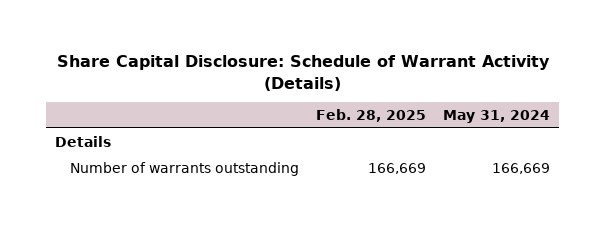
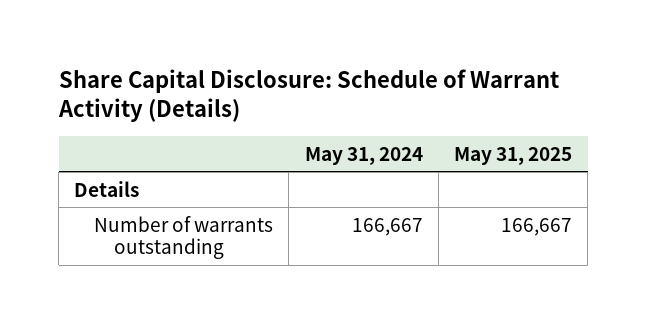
[316,108,427,122] Feb. 28, 2025 -> none
none -> [453,146,572,165] May 31, 2025
[492,162,551,174] 166,669 -> [351,217,423,236] 166,667

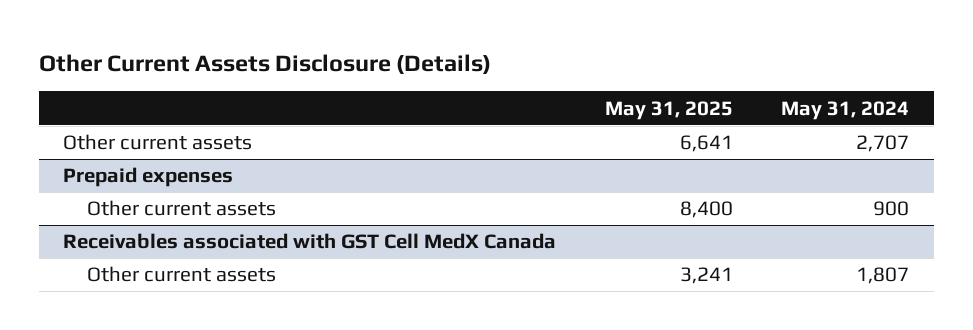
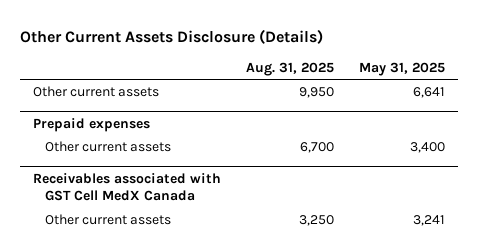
[781,100,910,120] May 31, 2024 -> none
none -> [245,62,334,77] Aug. 31, 2025
[679,201,733,219] 8,400 -> [409,142,445,154] 3,400

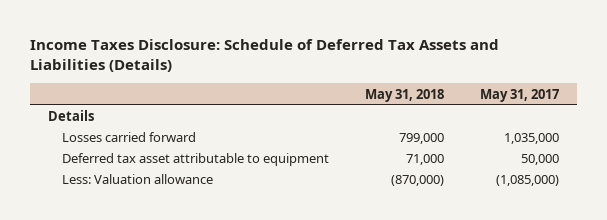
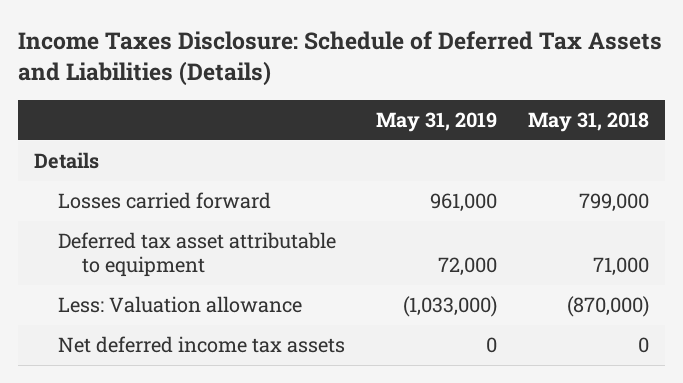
[480,88,560,102] May 31, 2017 -> none
none -> [376,112,498,133] May 31, 2019
none -> [57,336,345,354] Net deferred income tax assets

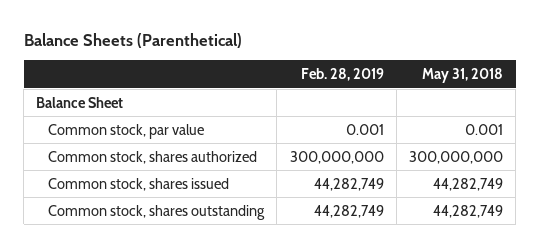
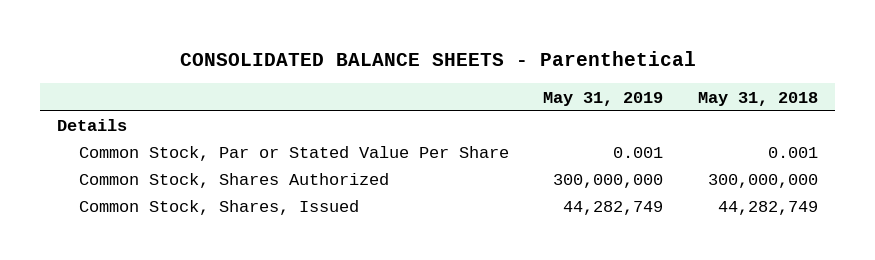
[23,32,242,48] Balance Sheets (Parenthetical) -> [179,51,696,67] CONSOLIDATED BALANCE SHEETS - Parenthetical
[300,67,384,81] Feb. 28, 2019 -> none
none -> [543,91,664,106] May 31, 2019
[36,96,124,108] Balance Sheet -> none
[48,204,266,220] Common stock, shares outstanding -> none
none -> [57,119,128,132] Details
[48,123,205,139] Common stock, par value -> [78,146,509,162] Common Stock, Par or Stated Value Per Share
[48,150,258,164] Common stock, shares authorized -> [78,173,389,189] Common Stock, Shares Authorized
[48,177,230,191] Common stock, shares issued -> [78,200,359,216] Common Stock, Shares, Issued

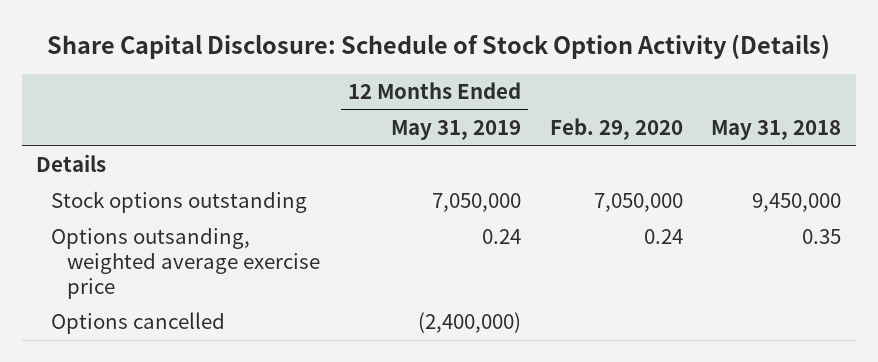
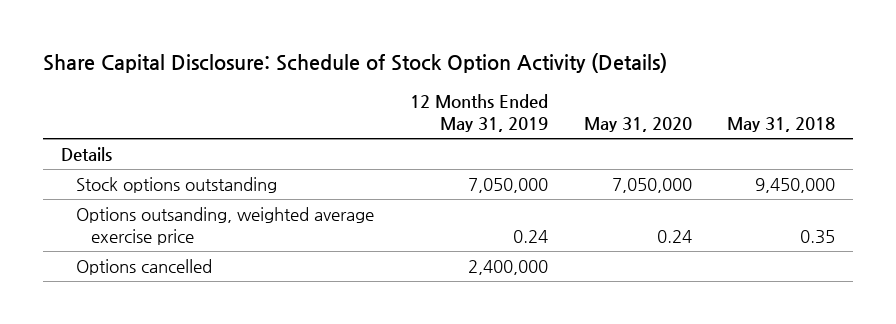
[549,118,683,141] Feb. 29, 2020 -> none
none -> [583,117,692,133] May 31, 2020
[418,312,522,334] (2,400,000) -> [467,260,548,276] 2,400,000

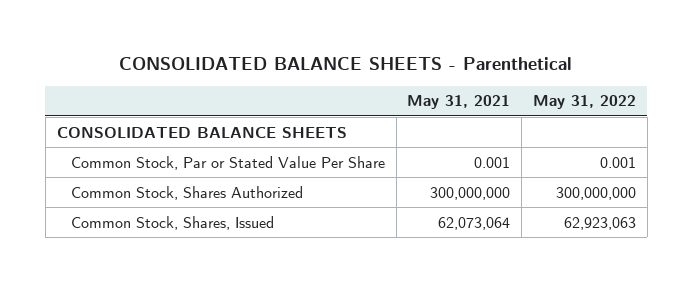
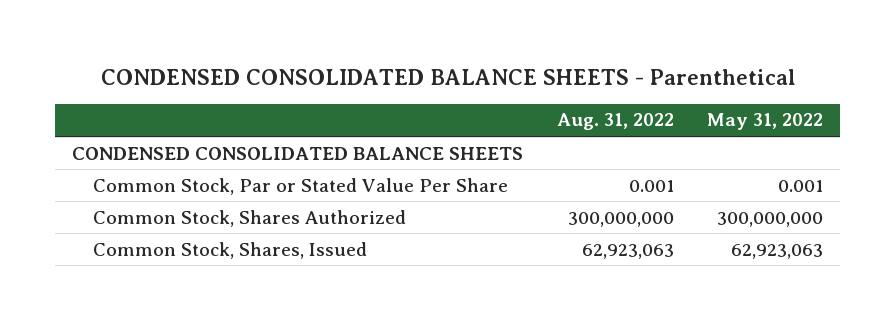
[119,56,573,70] CONSOLIDATED BALANCE SHEETS - Parenthetical -> [100,68,796,85] CONDENSED CONSOLIDATED BALANCE SHEETS - Parenthetical
[407,95,511,110] May 31, 2021 -> none
none -> [556,113,674,131] Aug. 31, 2022
[56,126,347,138] CONSOLIDATED BALANCE SHEETS -> [72,146,524,160] CONDENSED CONSOLIDATED BALANCE SHEETS

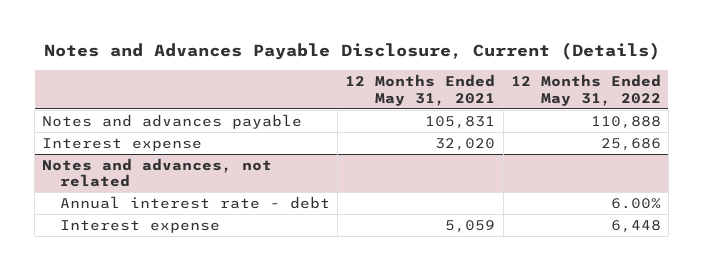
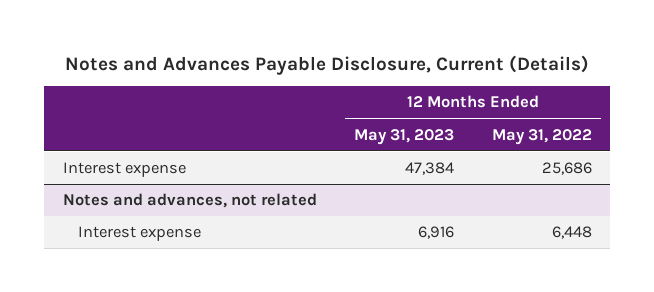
[345,74,496,106] 12 Months Ended May 31, 2021 -> none
none -> [354,128,455,145] May 31, 2023
[42,113,303,129] Notes and advances payable -> none
[60,195,331,209] Annual interest rate - debt -> none

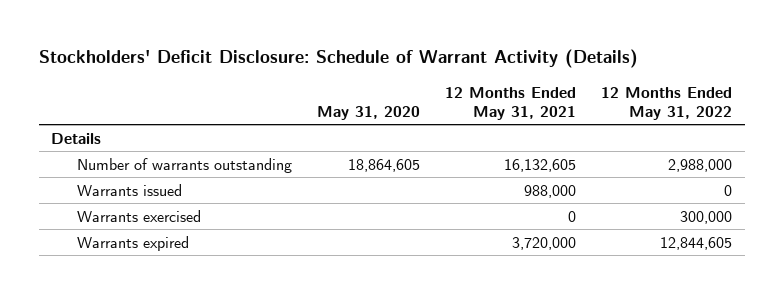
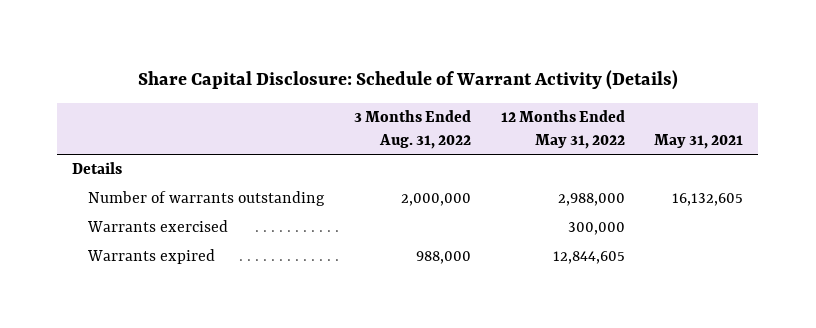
[38,49,638,69] Stockholders' Deficit Disclosure: Schedule of Warrant Activity (Details) -> [137,69,678,90] Share Capital Disclosure: Schedule of Warrant Activity (Details)
[316,105,420,120] May 31, 2020 -> none
[445,86,577,120] 12 Months Ended May 31, 2021 -> none
none -> [353,110,471,149] 3 Months Ended Aug. 31, 2022
none -> [654,133,744,149] May 31, 2021
[76,183,182,196] Warrants issued -> none

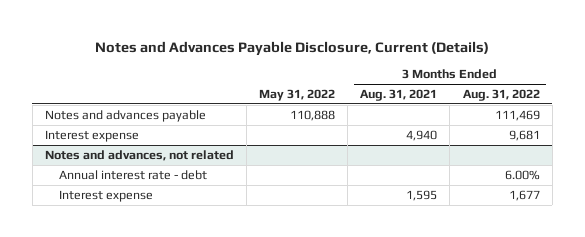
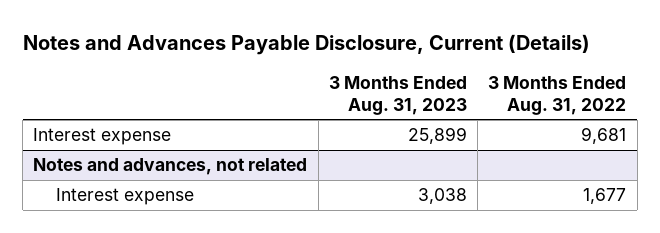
[259,89,336,102] May 31, 2022 -> none
[360,89,438,102] Aug. 31, 2021 -> none
none -> [328,75,467,115] 3 Months Ended Aug. 31, 2023
[45,109,207,122] Notes and advances payable -> none
[59,169,208,180] Annual interest rate - debt -> none

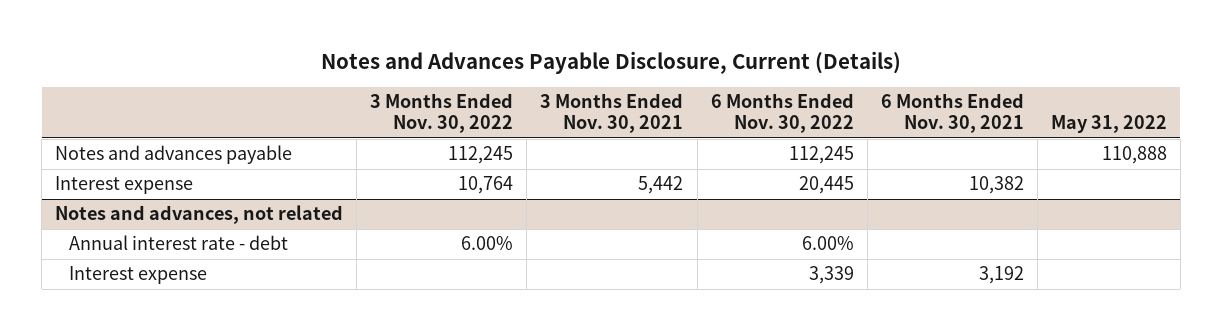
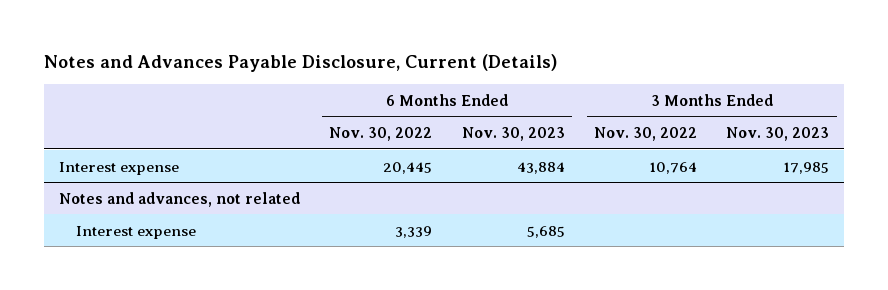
[540,93,684,134] 3 Months Ended Nov. 30, 2021 -> none
[880,93,1024,134] 6 Months Ended Nov. 30, 2021 -> none
[1050,115,1167,134] May 31, 2022 -> none
none -> [461,126,565,141] Nov. 30, 2023
none -> [726,126,830,141] Nov. 30, 2023
[55,145,293,165] Notes and advances payable -> none
[68,235,288,251] Annual interest rate - debt -> none

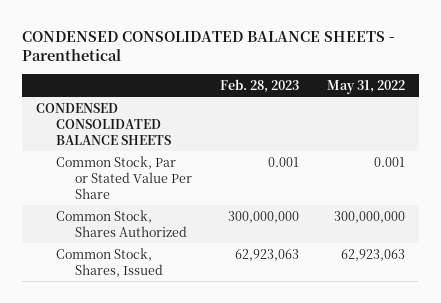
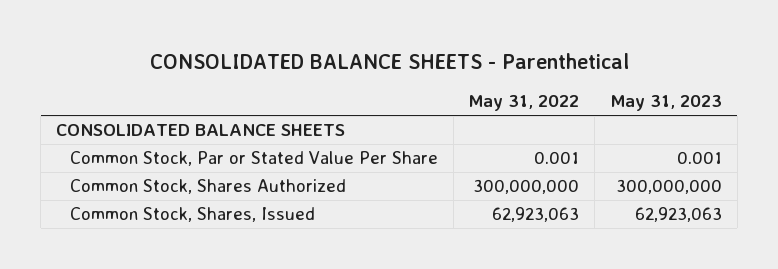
[22,30,395,62] CONDENSED CONSOLIDATED BALANCE SHEETS - Parenthetical -> [149,52,629,69] CONSOLIDATED BALANCE SHEETS - Parenthetical
[219,78,299,93] Feb. 28, 2023 -> none
none -> [610,95,723,112] May 31, 2023
[35,102,171,145] CONDENSED CONSOLIDATED BALANCE SHEETS -> [55,124,345,137] CONSOLIDATED BALANCE SHEETS

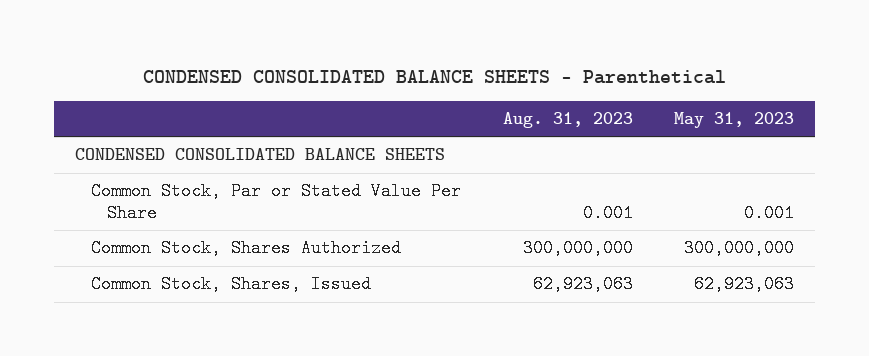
[149,52,629,69] CONSOLIDATED BALANCE SHEETS - Parenthetical -> [142,69,726,84] CONDENSED CONSOLIDATED BALANCE SHEETS - Parenthetical
[468,95,580,112] May 31, 2022 -> none
none -> [502,112,633,129] Aug. 31, 2023
[55,124,345,137] CONSOLIDATED BALANCE SHEETS -> [74,148,445,161] CONDENSED CONSOLIDATED BALANCE SHEETS

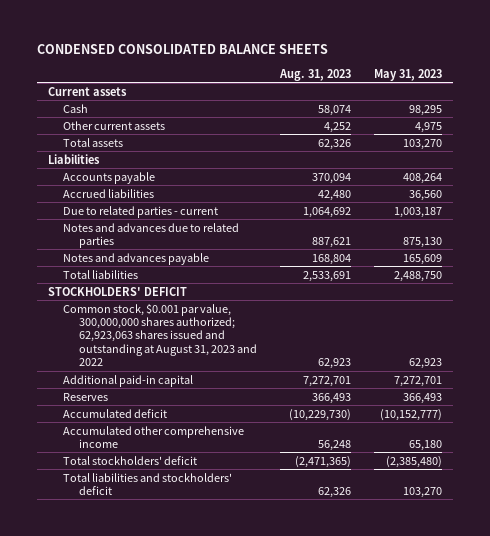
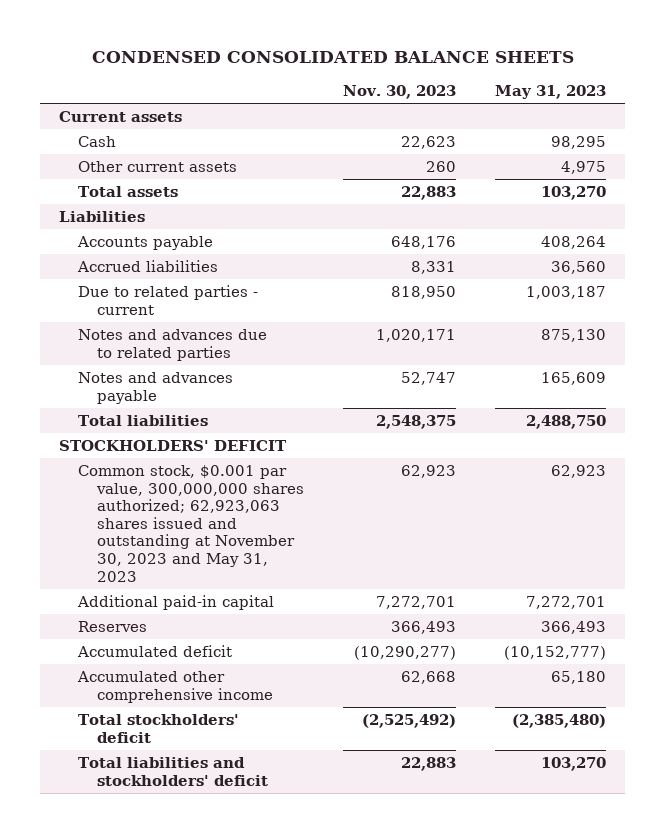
[278,68,351,81] Aug. 31, 2023 -> none
none -> [342,85,456,100] Nov. 30, 2023
[63,302,257,366] Common stock, $0.001 par value, 300,000,000 shares authorized; 62,923,063 shares issued and outstanding at August 31, 2023 and 2022 -> [78,465,304,582] Common stock, $0.001 par value, 300,000,000 shares authorized; 62,923,063 shares issued and outstanding at November 30, 2023 and May 31, 2023

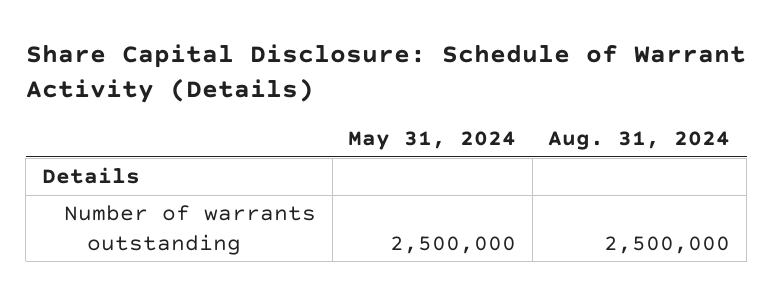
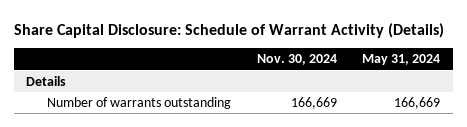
[548,131,731,151] Aug. 31, 2024 -> none
none -> [256,54,337,66] Nov. 30, 2024
[390,235,517,254] 2,500,000 -> [394,97,441,110] 166,669

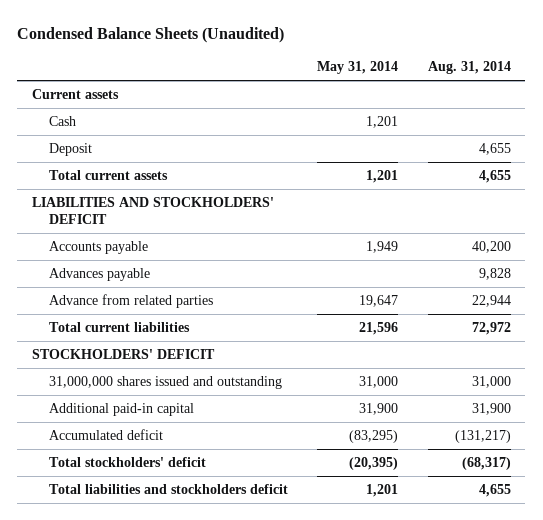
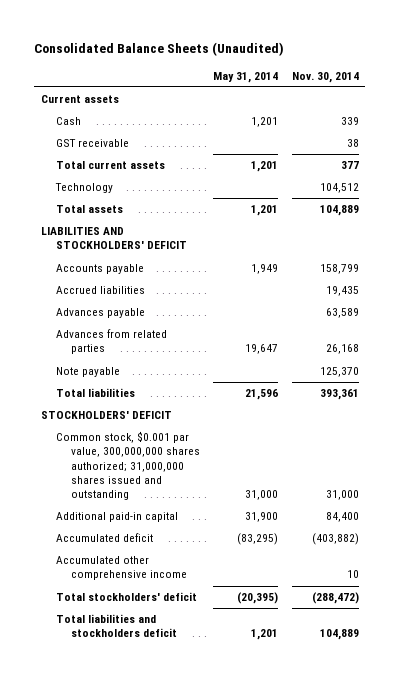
[17,26,285,43] Condensed Balance Sheets (Unaudited) -> [34,41,285,56] Consolidated Balance Sheets (Unaudited)
[427,60,511,74] Aug. 31, 2014 -> none
none -> [291,71,359,83] Nov. 30, 2014
[49,143,93,157] Deposit -> none
none -> [56,139,130,148] GST receivable
none -> [55,183,114,194] Technology
none -> [56,205,124,214] Total assets
none -> [56,286,146,295] Accrued liabilities
[49,294,214,309] Advance from related parties -> [56,329,168,355] Advances from related parties
none -> [56,367,121,378] Note payable
[49,322,191,333] Total current liabilities -> [56,388,136,398] Total liabilities
[49,376,283,390] 31,000,000 shares issued and outstanding -> [56,431,201,500] Common stock, $0.001 par value, 300,000,000 shares authorized; 31,000,000 shares issued and outstanding
none -> [56,556,188,581] Accumulated other comprehensive income

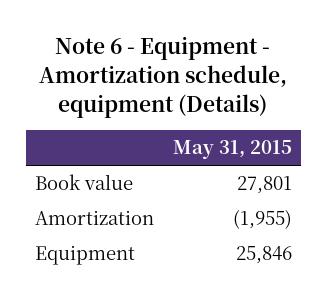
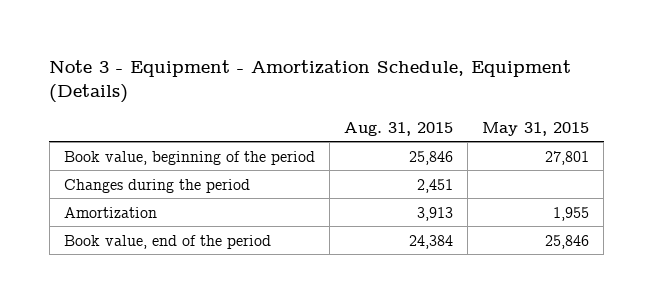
[39,36,288,118] Note 6 - Equipment - Amortization schedule, equipment (Details) -> [49,60,572,104] Note 3 - Equipment - Amortization Schedule, Equipment (Details)
none -> [344,121,454,136] Aug. 31, 2015
[35,174,134,191] Book value -> [63,150,315,165] Book value, beginning of the period
none -> [63,178,250,193] Changes during the period
[232,209,292,230] (1,955) -> [553,206,590,221] 1,955
[35,245,136,266] Equipment -> [63,234,271,249] Book value, end of the period

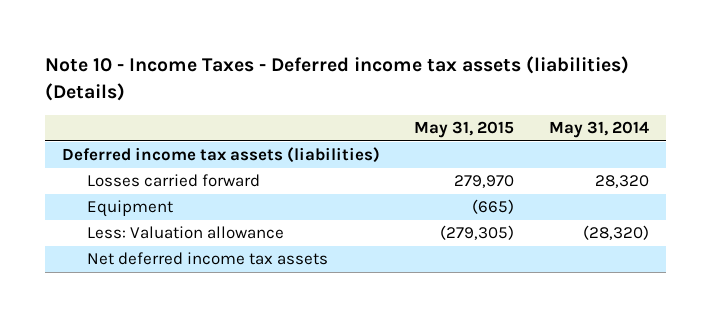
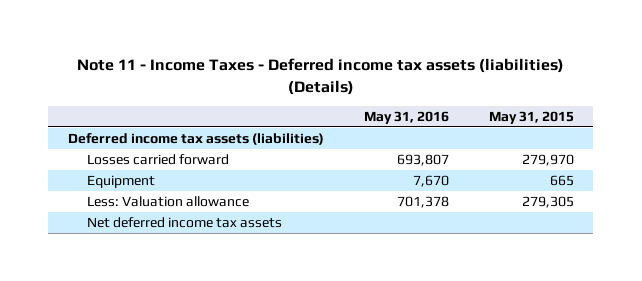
[44,56,629,101] Note 10 - Income Taxes - Deferred income tax assets (liabilities) (Details) -> [76,58,564,95] Note 11 - Income Taxes - Deferred income tax assets (liabilities) (Details)
[548,121,649,139] May 31, 2014 -> none
none -> [363,110,449,124] May 31, 2016
[472,199,515,215] (665) -> [549,175,574,187] 665
[440,225,515,241] (279,305) -> [521,196,574,209] 279,305

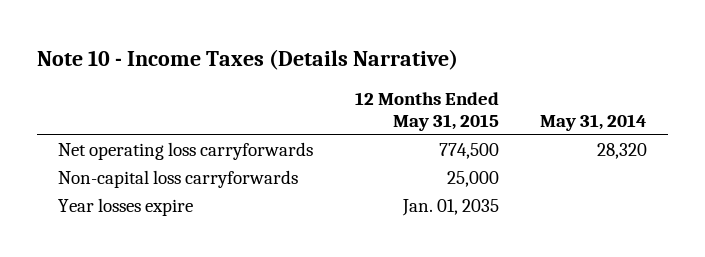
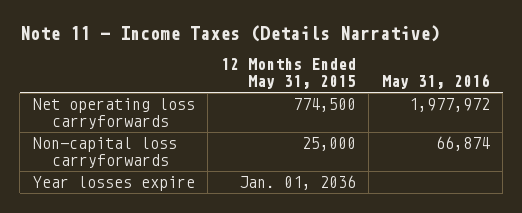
[36,49,458,71] Note 10 - Income Taxes (Details Narrative) -> [19,25,440,43] Note 11 - Income Taxes (Details Narrative)
[540,114,648,132] May 31, 2014 -> none
none -> [381,74,490,90] May 31, 2016
[401,199,499,217] Jan. 01, 2035 -> [238,175,356,191] Jan. 01, 2036

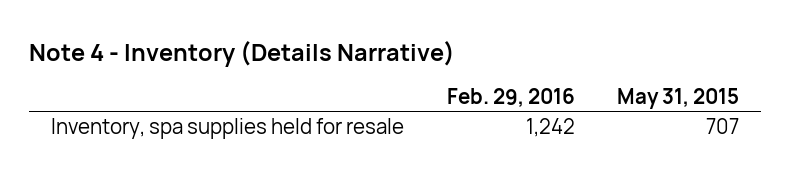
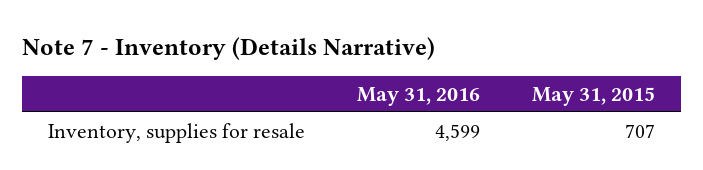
[29,40,456,67] Note 4 - Inventory (Details Narrative) -> [21,36,435,60] Note 7 - Inventory (Details Narrative)
[446,87,575,107] Feb. 29, 2016 -> none
none -> [356,86,480,106] May 31, 2016
[50,118,404,140] Inventory, spa supplies held for resale -> [47,122,305,143] Inventory, supplies for resale

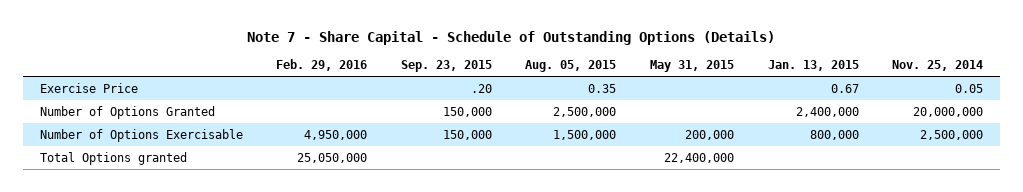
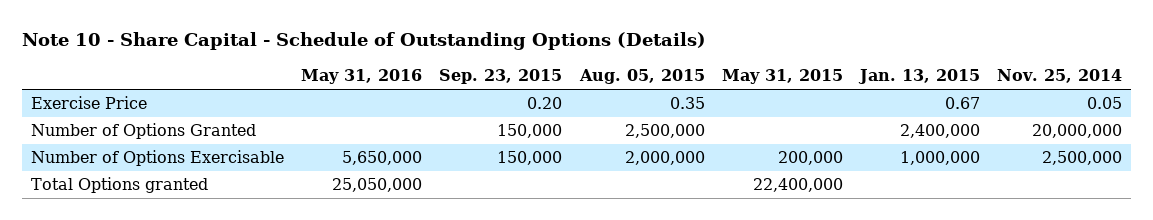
[247,30,776,45] Note 7 - Share Capital - Schedule of Outstanding Options (Details) -> [22,32,707,51] Note 10 - Share Capital - Schedule of Outstanding Options (Details)
[276,59,368,72] Feb. 29, 2016 -> none
none -> [301,68,423,84] May 31, 2016
[470,83,492,93] .20 -> [527,97,563,110] 0.20
[553,129,617,140] 1,500,000 -> [624,151,705,166] 2,000,000
[809,129,859,140] 800,000 -> [900,151,981,166] 1,000,000

